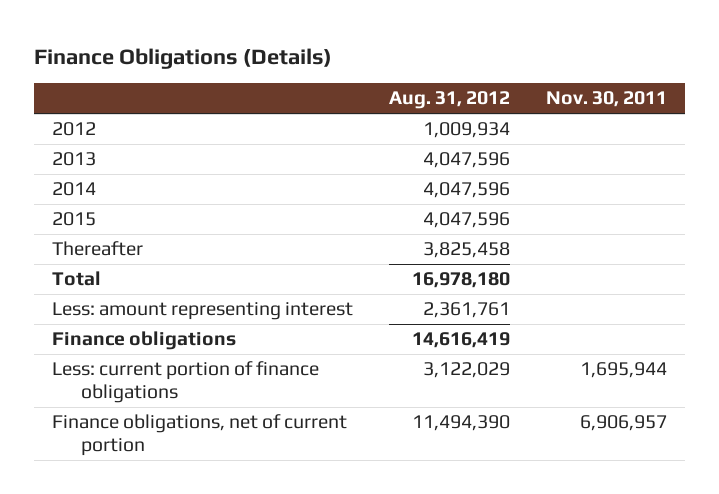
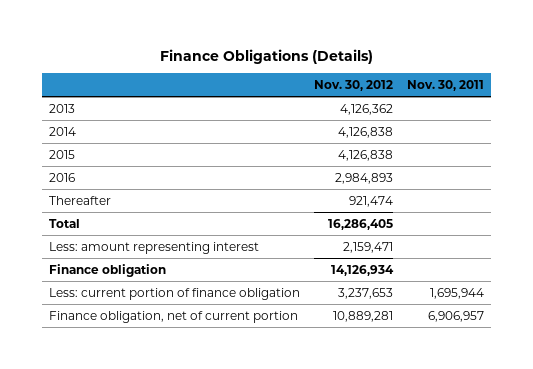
[389,91,511,110] Aug. 31, 2012 -> none
none -> [314,79,394,91] Nov. 30, 2012
[51,122,96,137] 2012 -> none
none -> [49,172,76,182] 2016
[51,331,236,351] Finance obligations -> [49,263,167,277] Finance obligation
[51,361,319,404] Less: current portion of finance obligations -> [49,287,301,300] Less: current portion of finance obligation
[51,414,347,457] Finance obligations, net of current portion -> [49,310,299,323] Finance obligation, net of current portion

